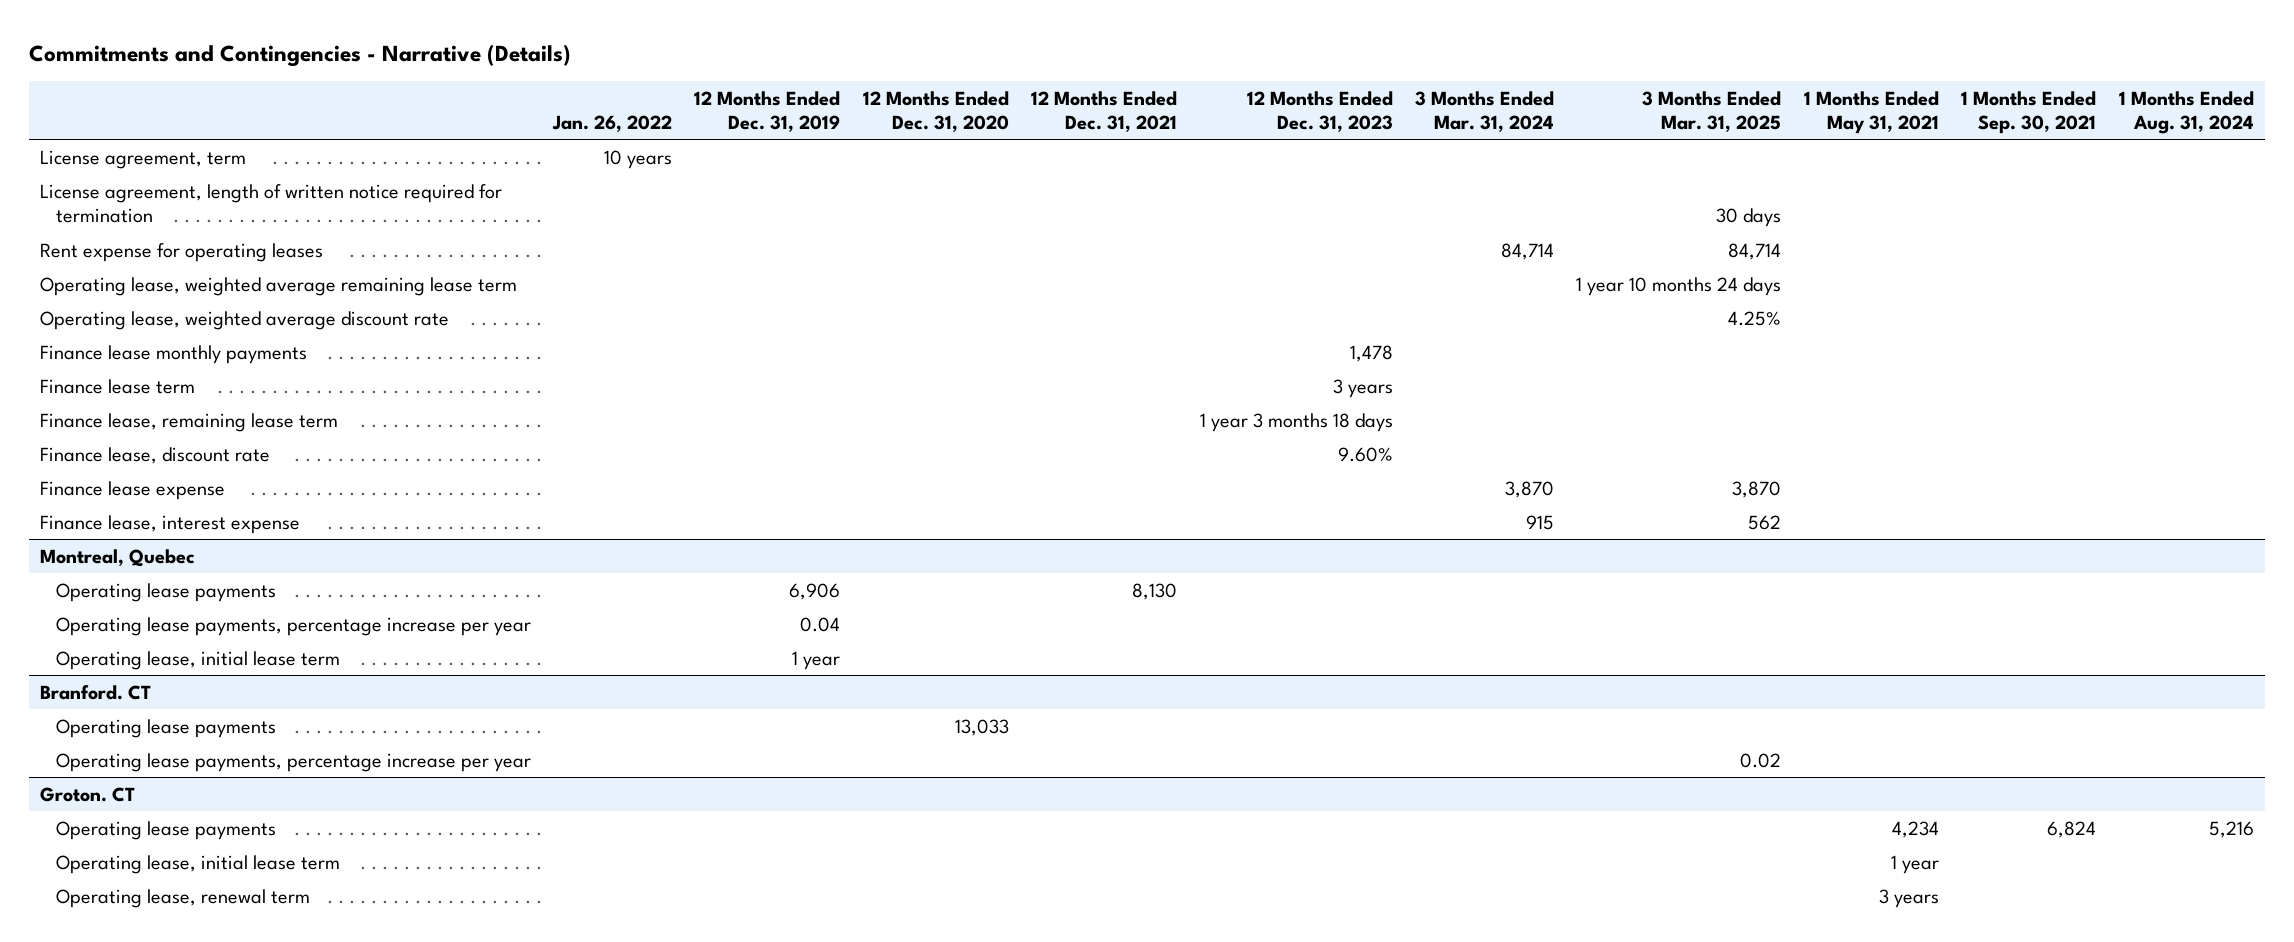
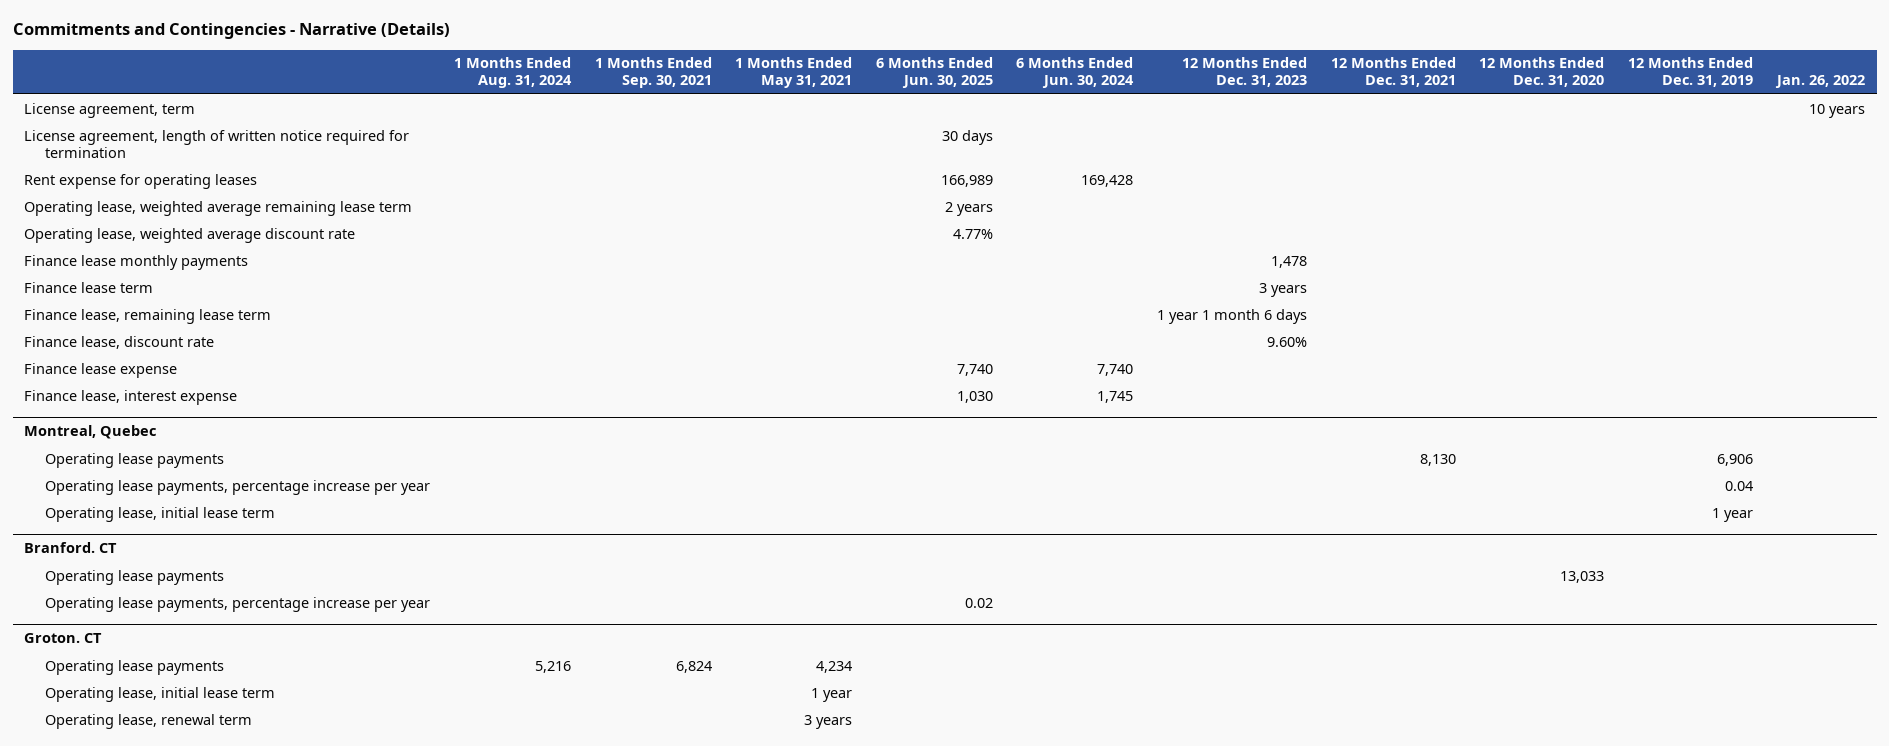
[1415,90,1555,132] 3 Months Ended Mar. 31, 2024 -> none
[1642,90,1782,132] 3 Months Ended Mar. 31, 2025 -> none
none -> [875,57,993,89] 6 Months Ended Jun. 30, 2025
none -> [1016,57,1135,89] 6 Months Ended Jun. 30, 2024
[1199,412,1393,432] 1 year 3 months 18 days -> [1157,308,1308,324] 1 year 1 month 6 days

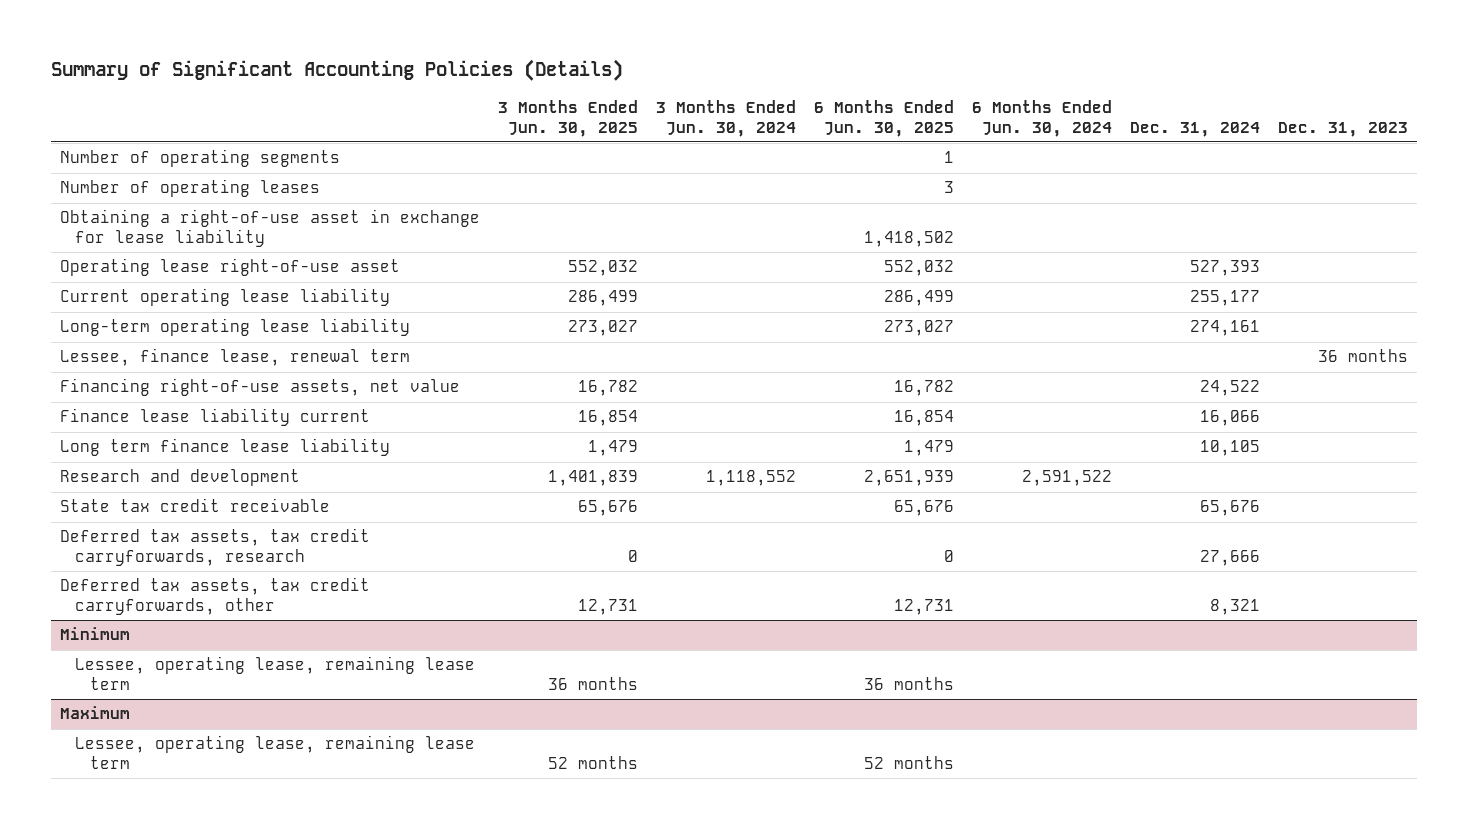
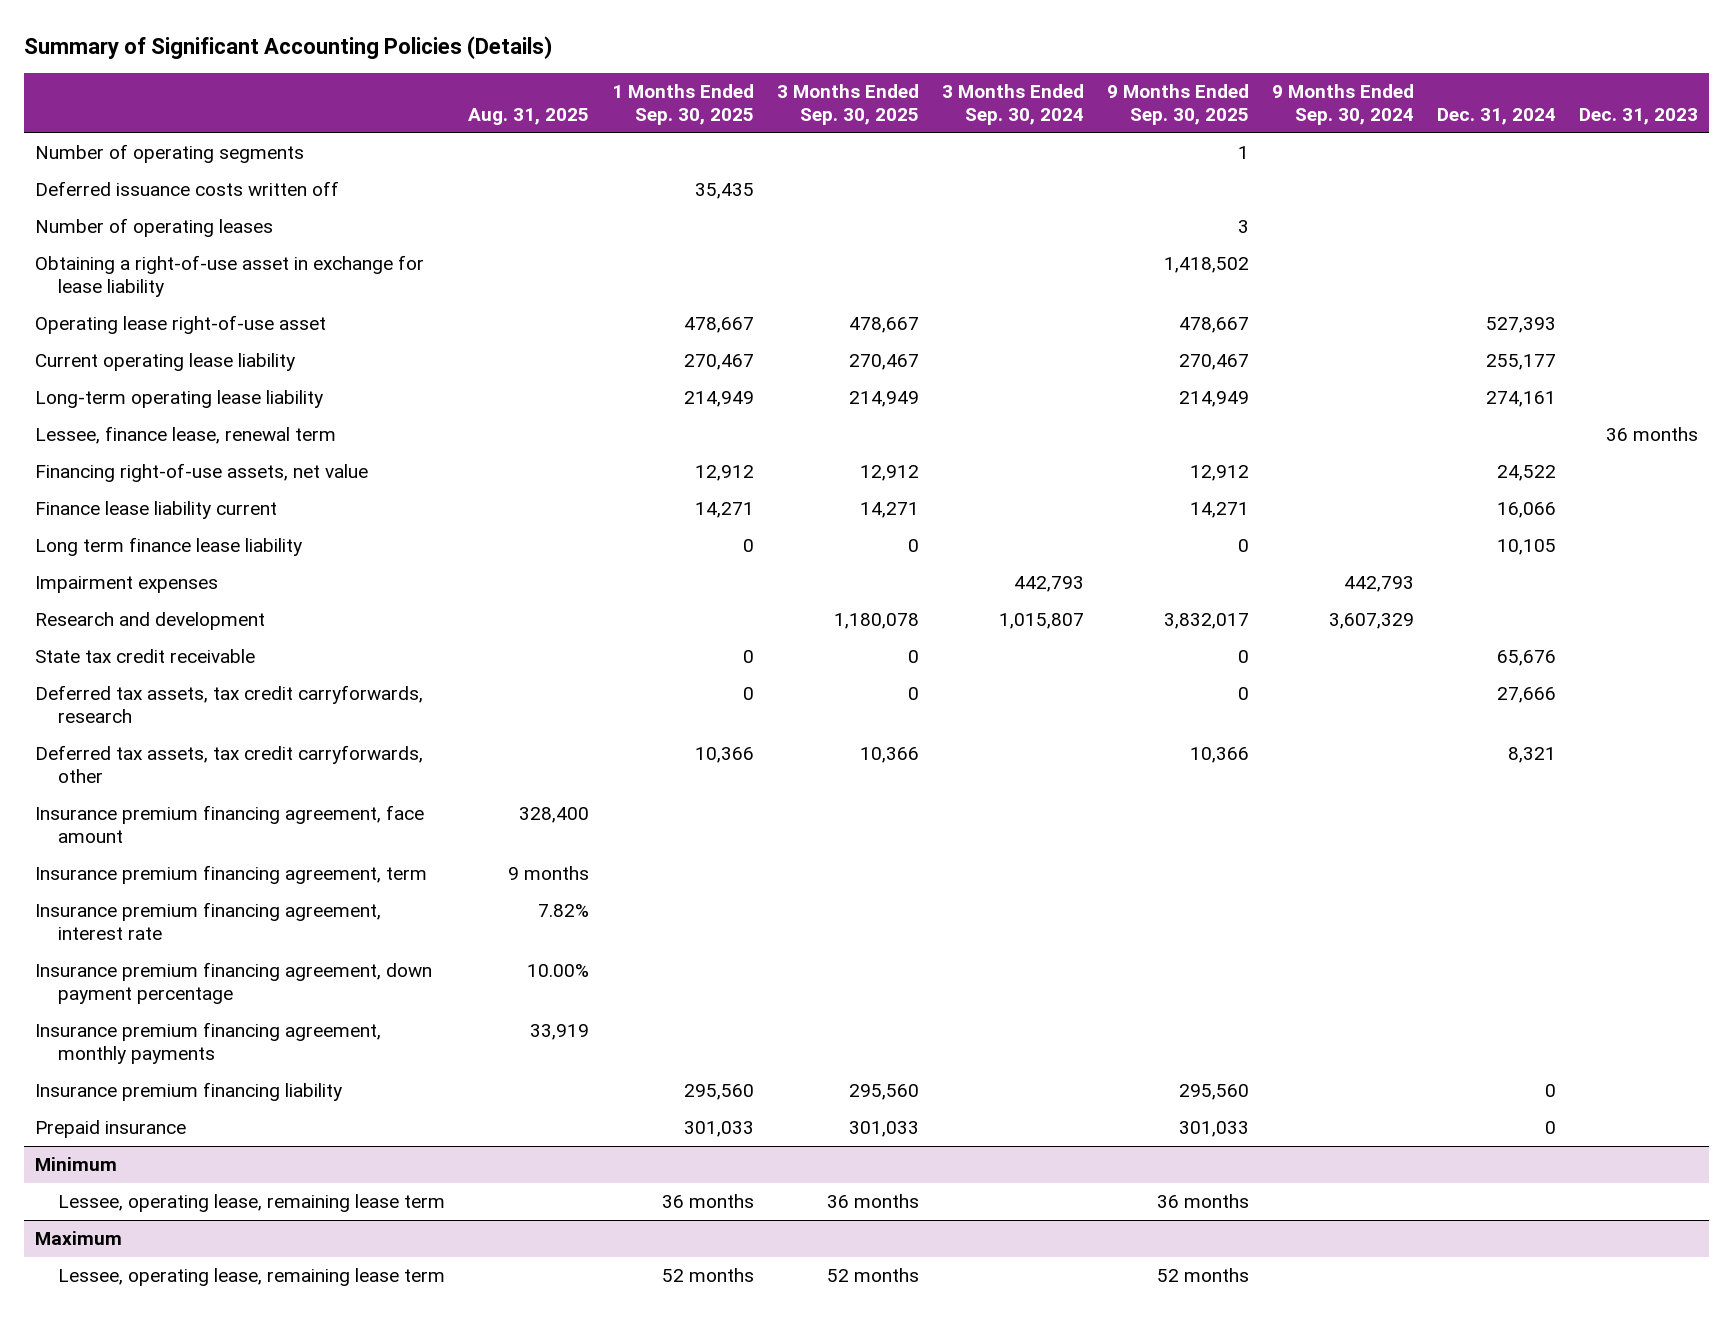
[498,99,639,137] 3 Months Ended Jun. 30, 2025 -> none
[656,99,797,137] 3 Months Ended Jun. 30, 2024 -> none
[814,99,955,137] 6 Months Ended Jun. 30, 2025 -> none
[972,99,1113,137] 6 Months Ended Jun. 30, 2024 -> none
none -> [468,107,590,125] Aug. 31, 2025
none -> [612,84,755,125] 1 Months Ended Sep. 30, 2025
none -> [777,84,920,125] 3 Months Ended Sep. 30, 2025
none -> [942,84,1085,125] 3 Months Ended Sep. 30, 2024
none -> [1106,84,1249,125] 9 Months Ended Sep. 30, 2025
none -> [1271,84,1414,125] 9 Months Ended Sep. 30, 2024
none -> [35,181,340,197] Deferred issuance costs written off
none -> [35,576,219,594] Impairment expenses
none -> [35,805,425,843] Insurance premium financing agreement, face amount
none -> [35,865,428,885] Insurance premium financing agreement, term
none -> [35,902,382,940] Insurance premium financing agreement, interest rate
none -> [35,962,433,1004] Insurance premium financing agreement, down payment percentage
none -> [35,1022,382,1064] Insurance premium financing agreement, monthly payments
none -> [35,1082,343,1102] Insurance premium financing liability
none -> [35,1120,187,1139] Prepaid insurance

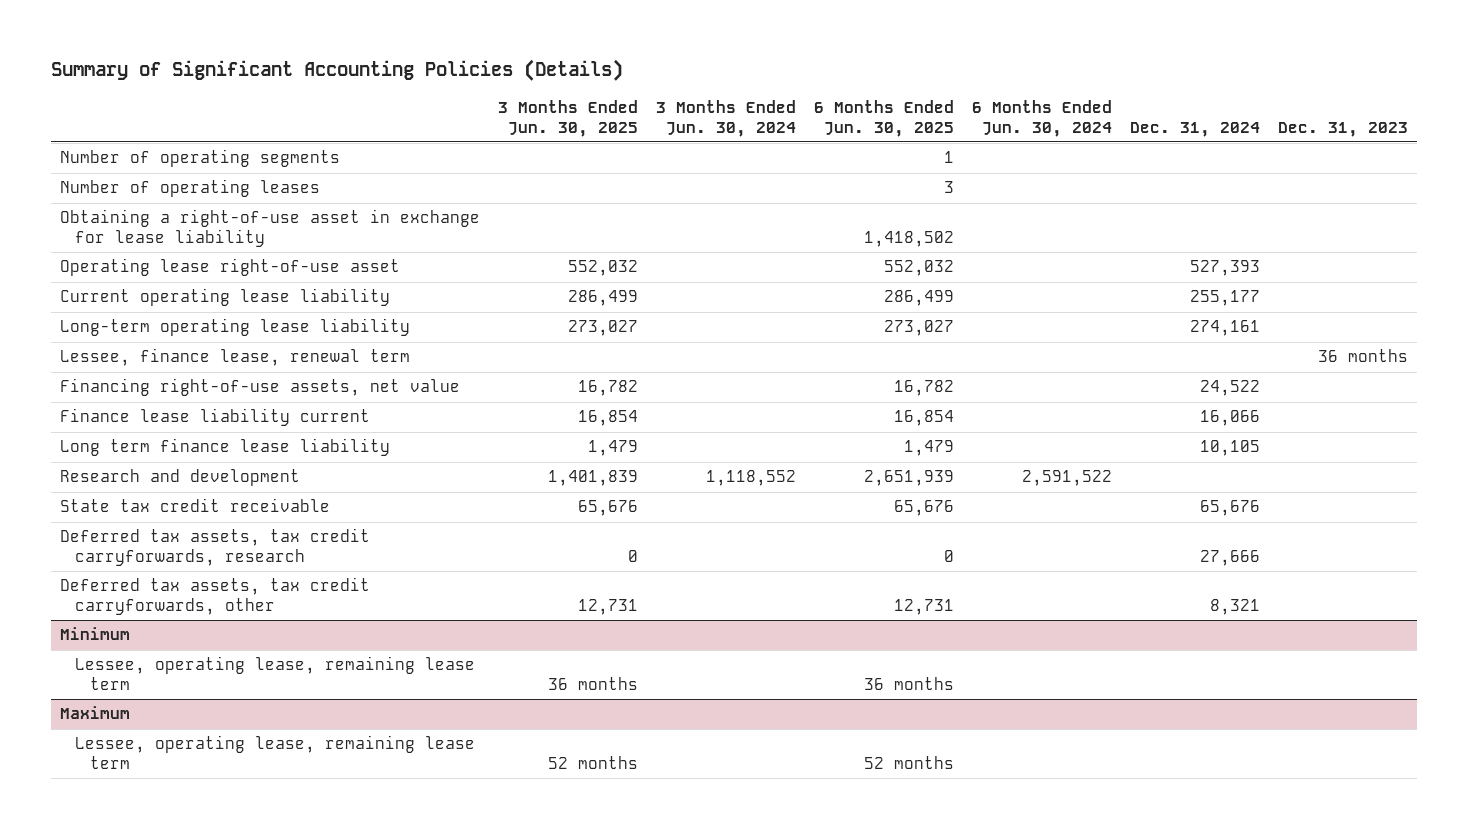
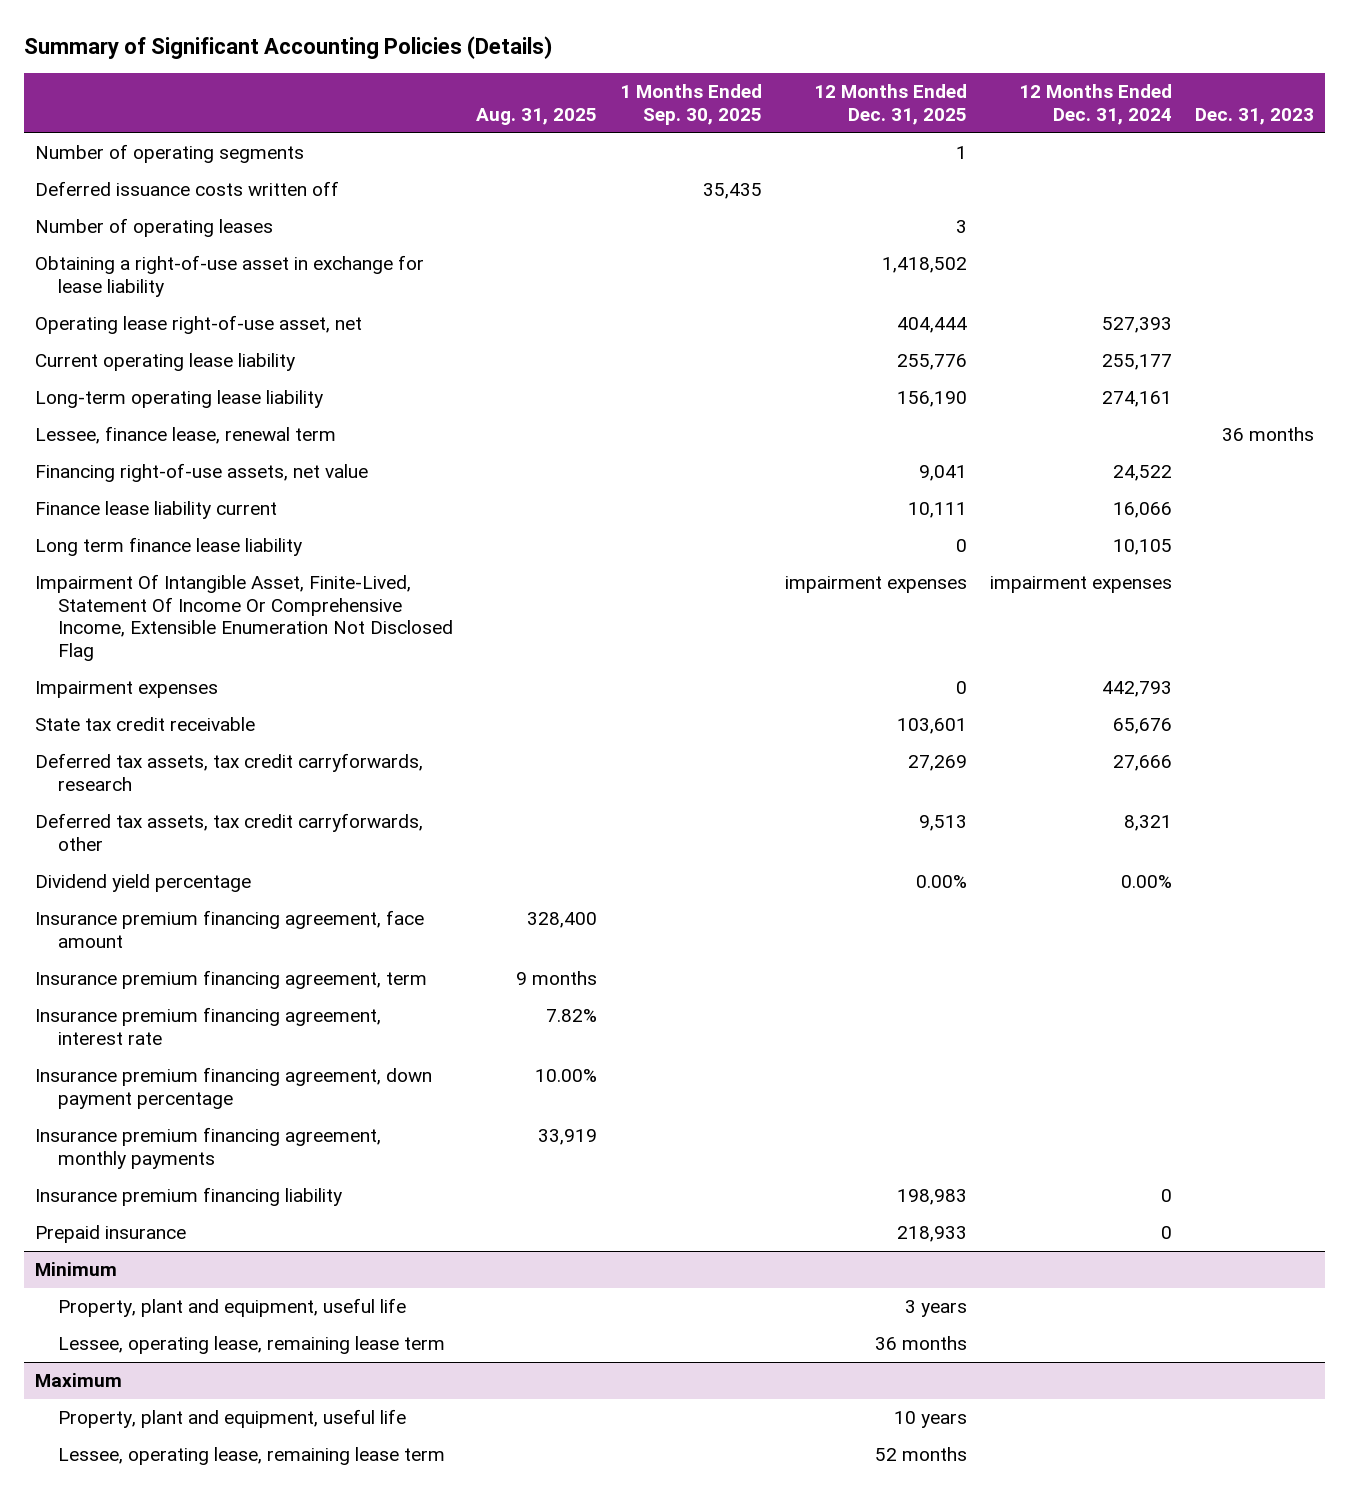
[498,99,639,137] 3 Months Ended Jun. 30, 2025 -> none
[656,99,797,137] 3 Months Ended Jun. 30, 2024 -> none
[814,99,955,137] 6 Months Ended Jun. 30, 2025 -> none
[972,99,1113,137] 6 Months Ended Jun. 30, 2024 -> none
[1130,121,1261,137] Dec. 31, 2024 -> none
none -> [476,107,598,125] Aug. 31, 2025
none -> [620,84,763,125] 1 Months Ended Sep. 30, 2025
none -> [814,84,968,125] 12 Months Ended Dec. 31, 2025
none -> [1019,84,1173,125] 12 Months Ended Dec. 31, 2024
none -> [35,181,340,197] Deferred issuance costs written off
[60,258,401,277] Operating lease right-of-use asset -> [35,315,363,335] Operating lease right-of-use asset, net
[60,469,301,487] Research and development -> none
none -> [35,574,454,661] Impairment Of Intangible Asset, Finite-Lived, Statement Of Income Or Comprehensive Income, Extensible Enumeration Not Disclosed Flag
none -> [35,681,219,699] Impairment expenses
none -> [35,874,252,893] Dividend yield percentage
none -> [35,910,425,948] Insurance premium financing agreement, face amount
none -> [35,970,428,990] Insurance premium financing agreement, term
none -> [35,1007,382,1045] Insurance premium financing agreement, interest rate
none -> [35,1067,433,1109] Insurance premium financing agreement, down payment percentage
none -> [35,1127,382,1169] Insurance premium financing agreement, monthly payments
none -> [35,1187,343,1207] Insurance premium financing liability
none -> [35,1225,187,1244] Prepaid insurance
none -> [58,1298,407,1318] Property, plant and equipment, useful life
none -> [58,1409,407,1429] Property, plant and equipment, useful life

